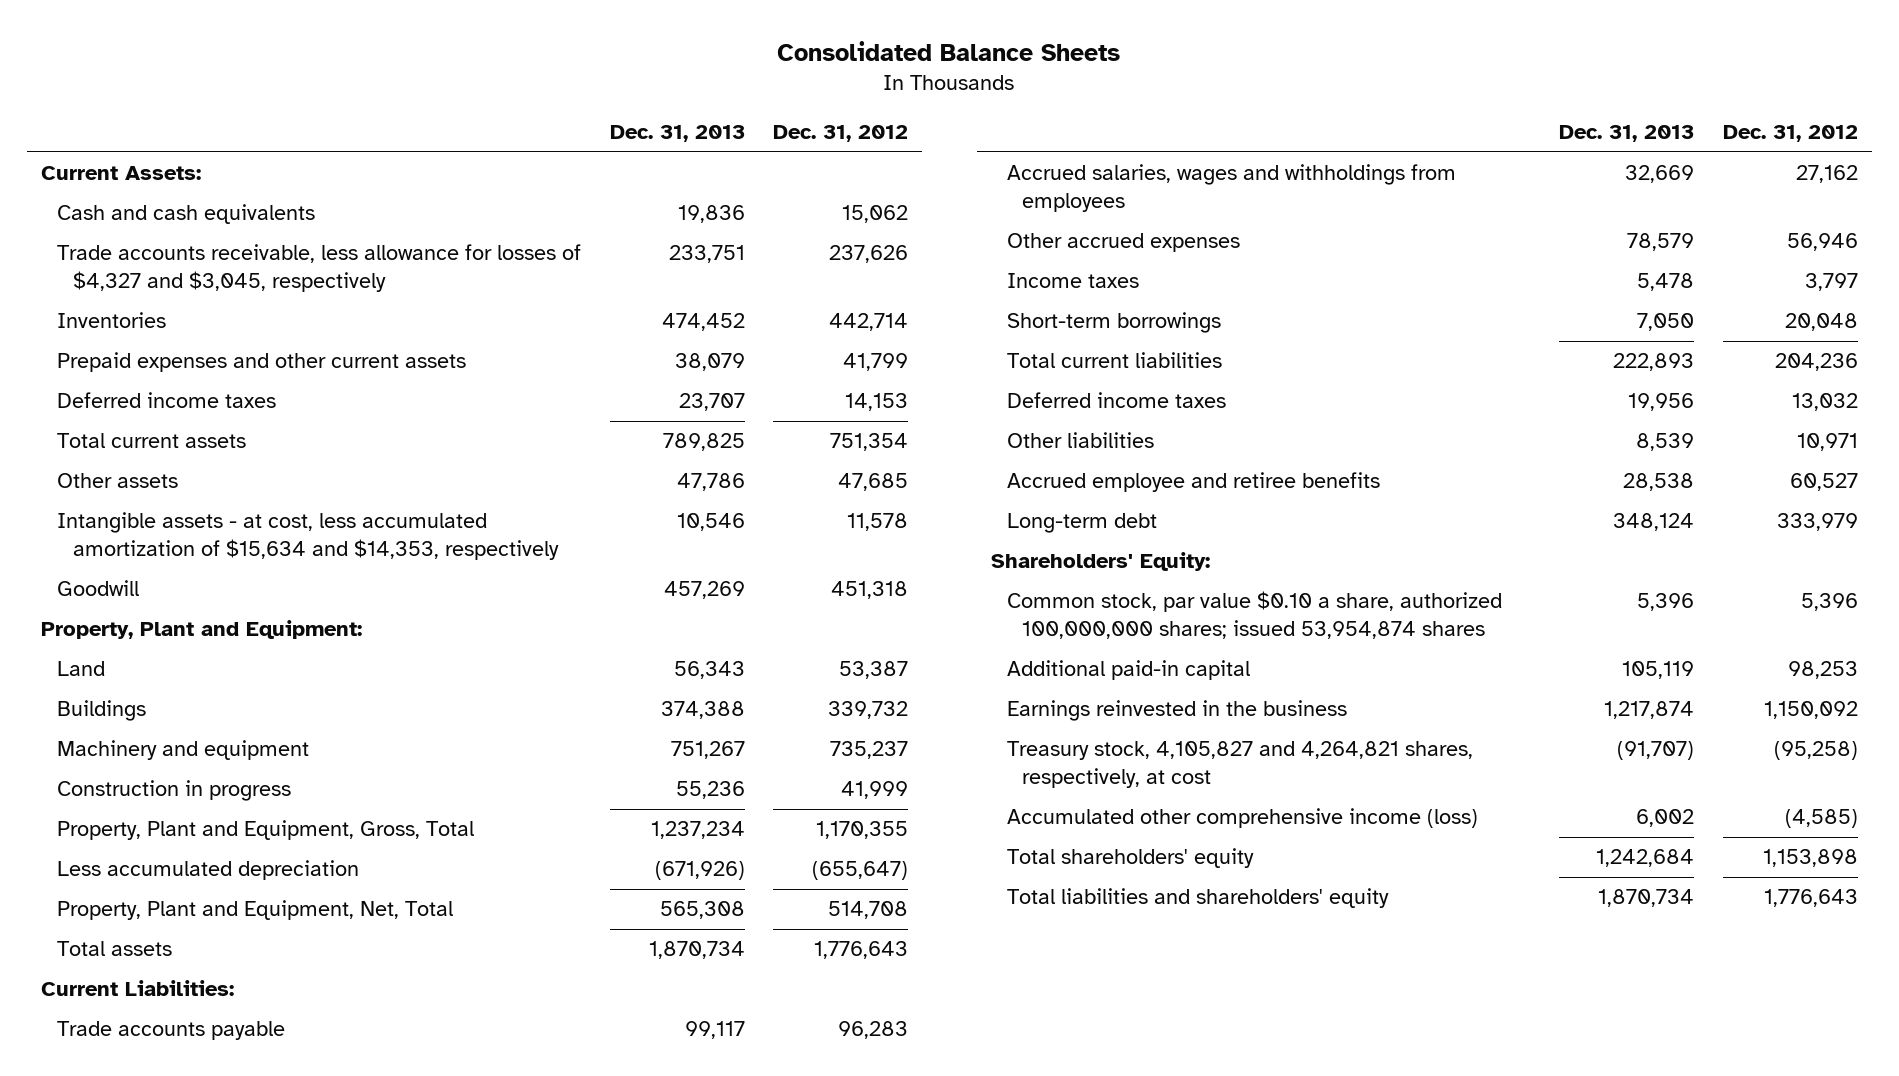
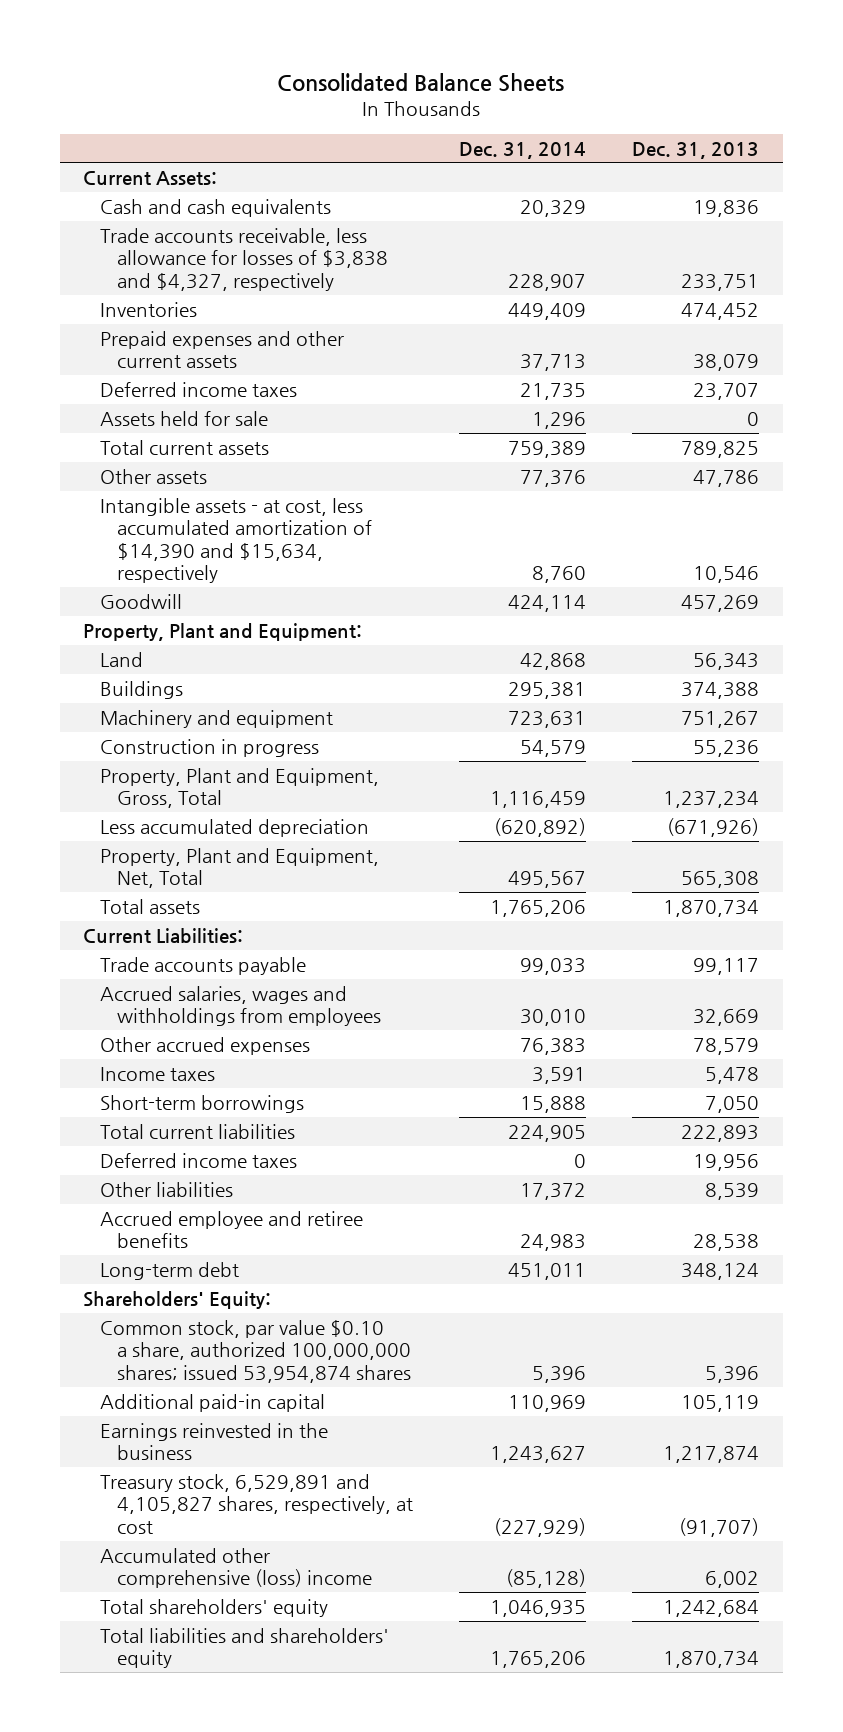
[773,125,909,143] Dec. 31, 2012 -> none
none -> [459,141,587,159] Dec. 31, 2014
[57,244,582,293] Trade accounts receivable, less allowance for losses of $4,327 and $3,045, respectively -> [100,227,389,291] Trade accounts receivable, less allowance for losses of $3,838 and $4,327, respectively
none -> [100,410,269,426] Assets held for sale
[57,512,559,561] Intangible assets - at cost, less accumulated amortization of $15,634 and $14,353, respectively -> [100,497,373,584] Intangible assets - at cost, less accumulated amortization of $14,390 and $15,634, respectively
[1006,741,1473,789] Treasury stock, 4,105,827 and 4,264,821 shares, respectively, at cost -> [100,1473,414,1534] Treasury stock, 6,529,891 and 4,105,827 shares, respectively, at cost
[1006,808,1478,829] Accumulated other comprehensive income (loss) -> [100,1547,373,1589] Accumulated other comprehensive (loss) income

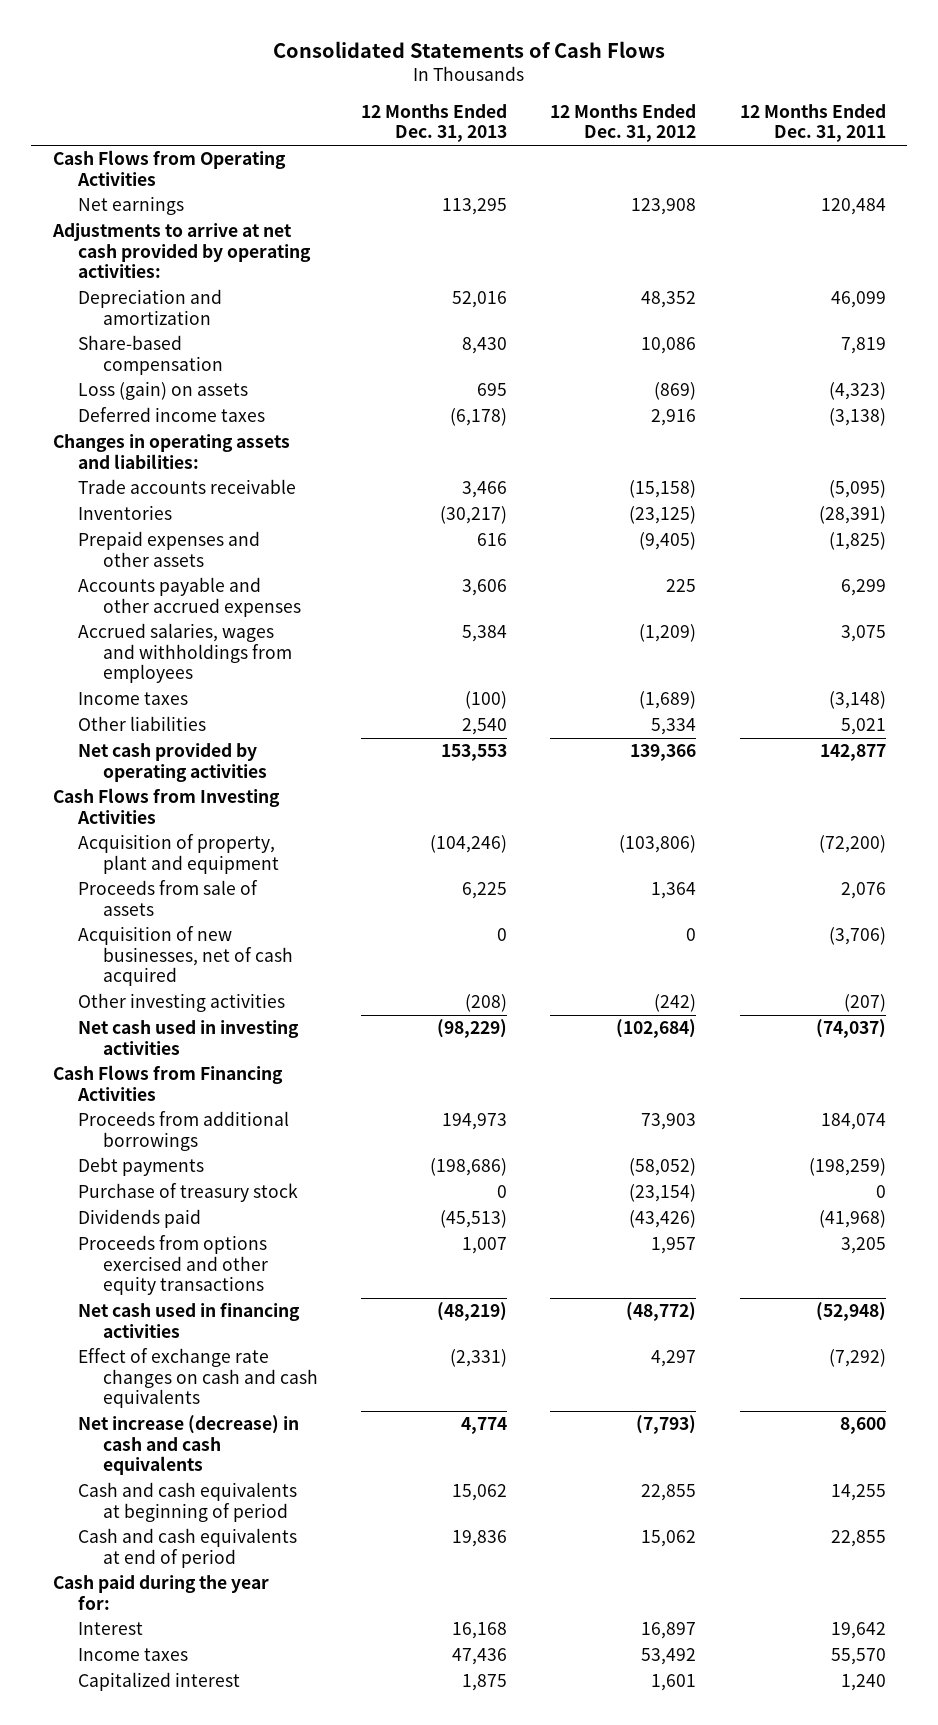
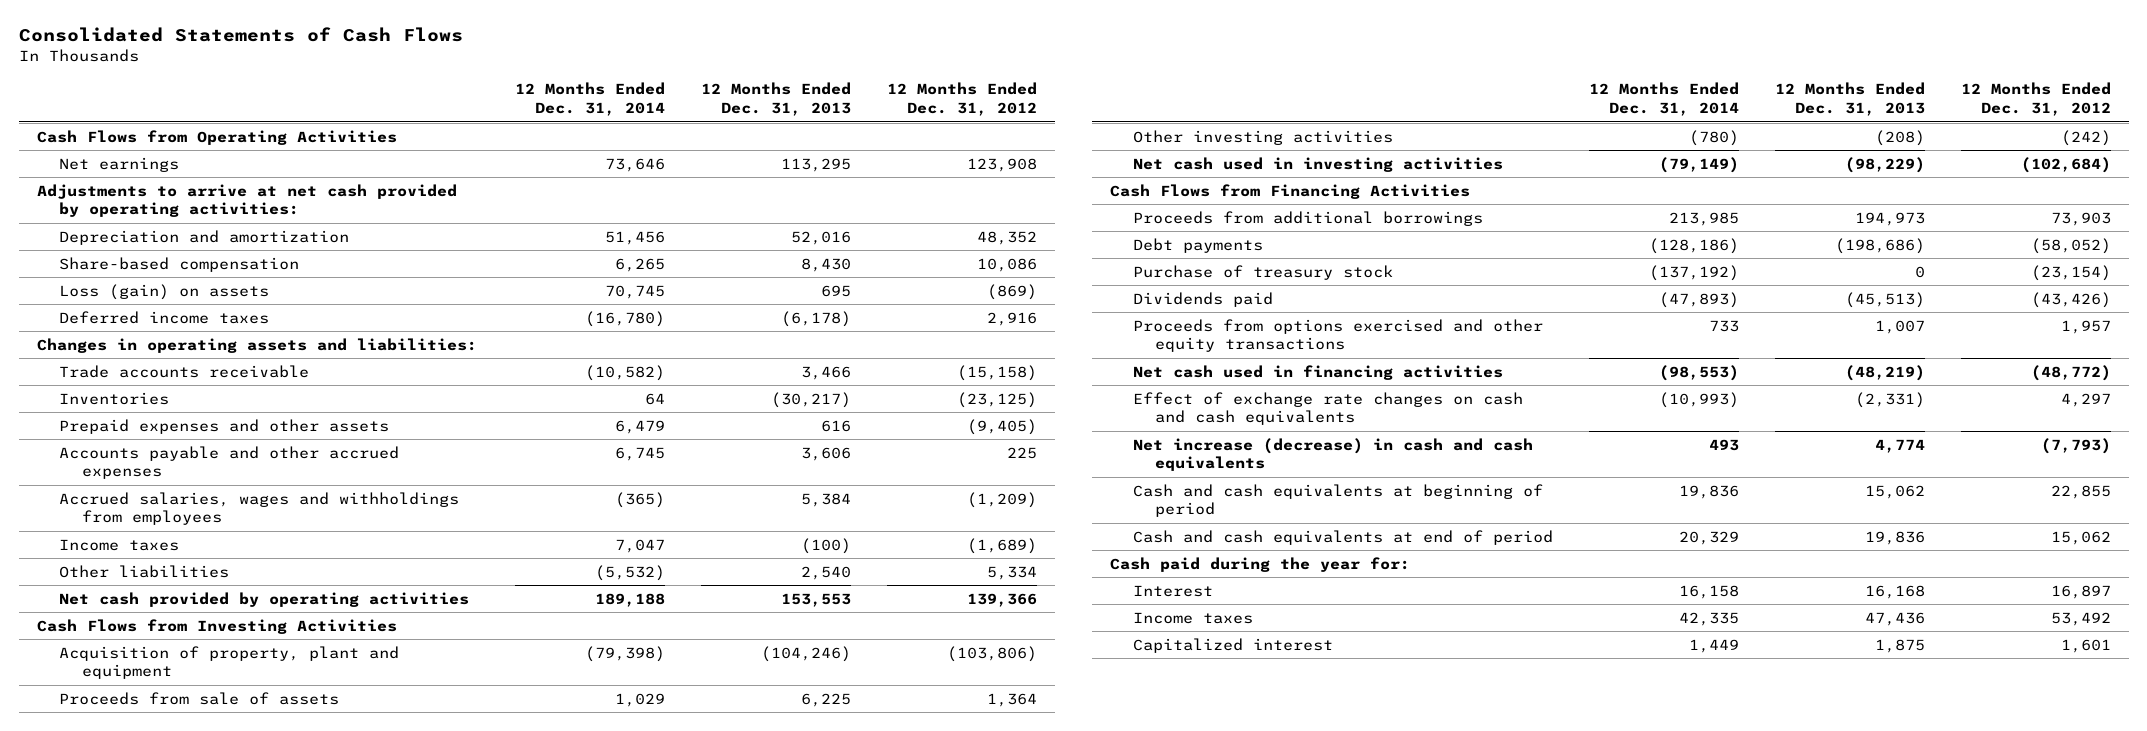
[739,103,886,143] 12 Months Ended Dec. 31, 2011 -> none
none -> [515,82,666,117] 12 Months Ended Dec. 31, 2014
[77,926,294,987] Acquisition of new businesses, net of cash acquired -> none

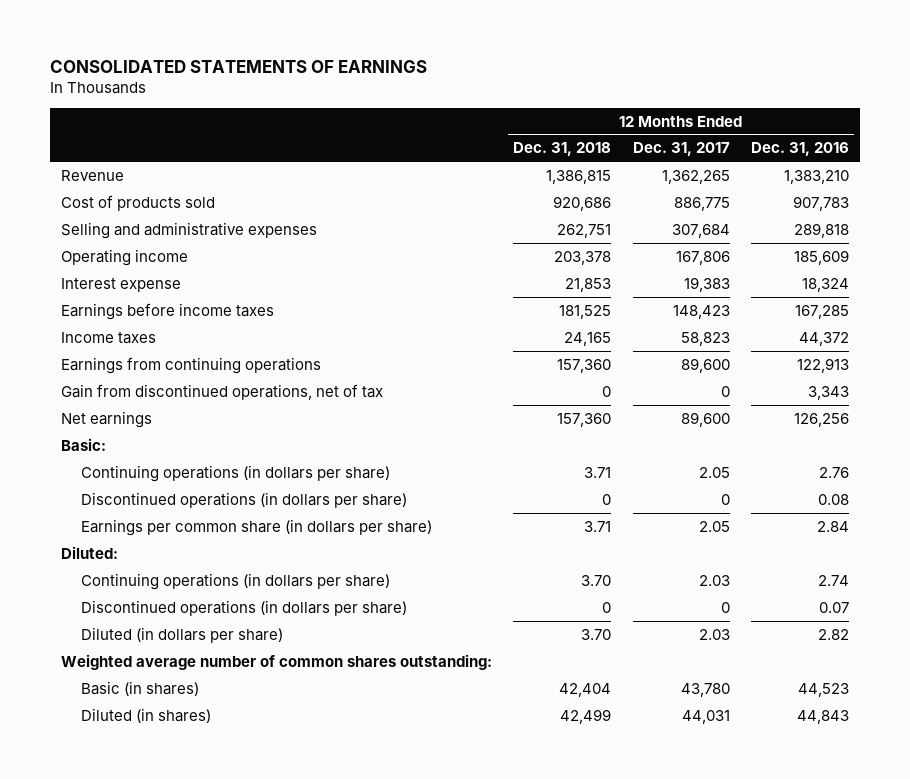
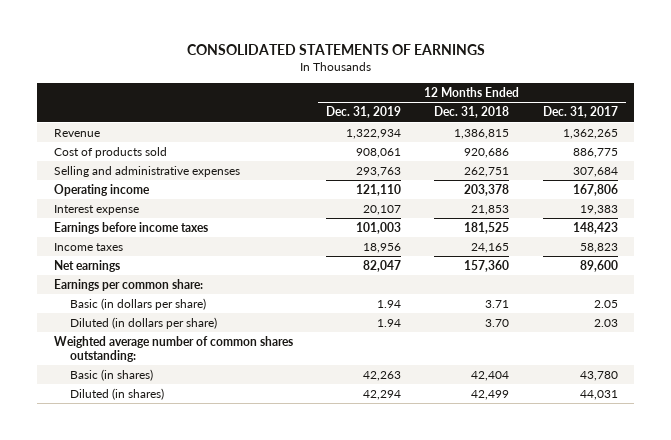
[751,142,850,157] Dec. 31, 2016 -> none
none -> [326,106,402,119] Dec. 31, 2019
[60,356,321,374] Earnings from continuing operations -> none
[60,383,383,400] Gain from discontinued operations, net of tax -> none
[60,437,106,451] Basic: -> none
[80,464,390,482] Continuing operations (in dollars per share) -> none
[80,491,407,508] Discontinued operations (in dollars per share) -> none
[60,545,118,559] Diluted: -> none
[80,572,390,590] Continuing operations (in dollars per share) -> none
[80,599,407,616] Discontinued operations (in dollars per share) -> none
none -> [53,278,203,291] Earnings per common share:
[80,518,432,536] Earnings per common share (in dollars per share) -> [69,297,206,310] Basic (in dollars per share)

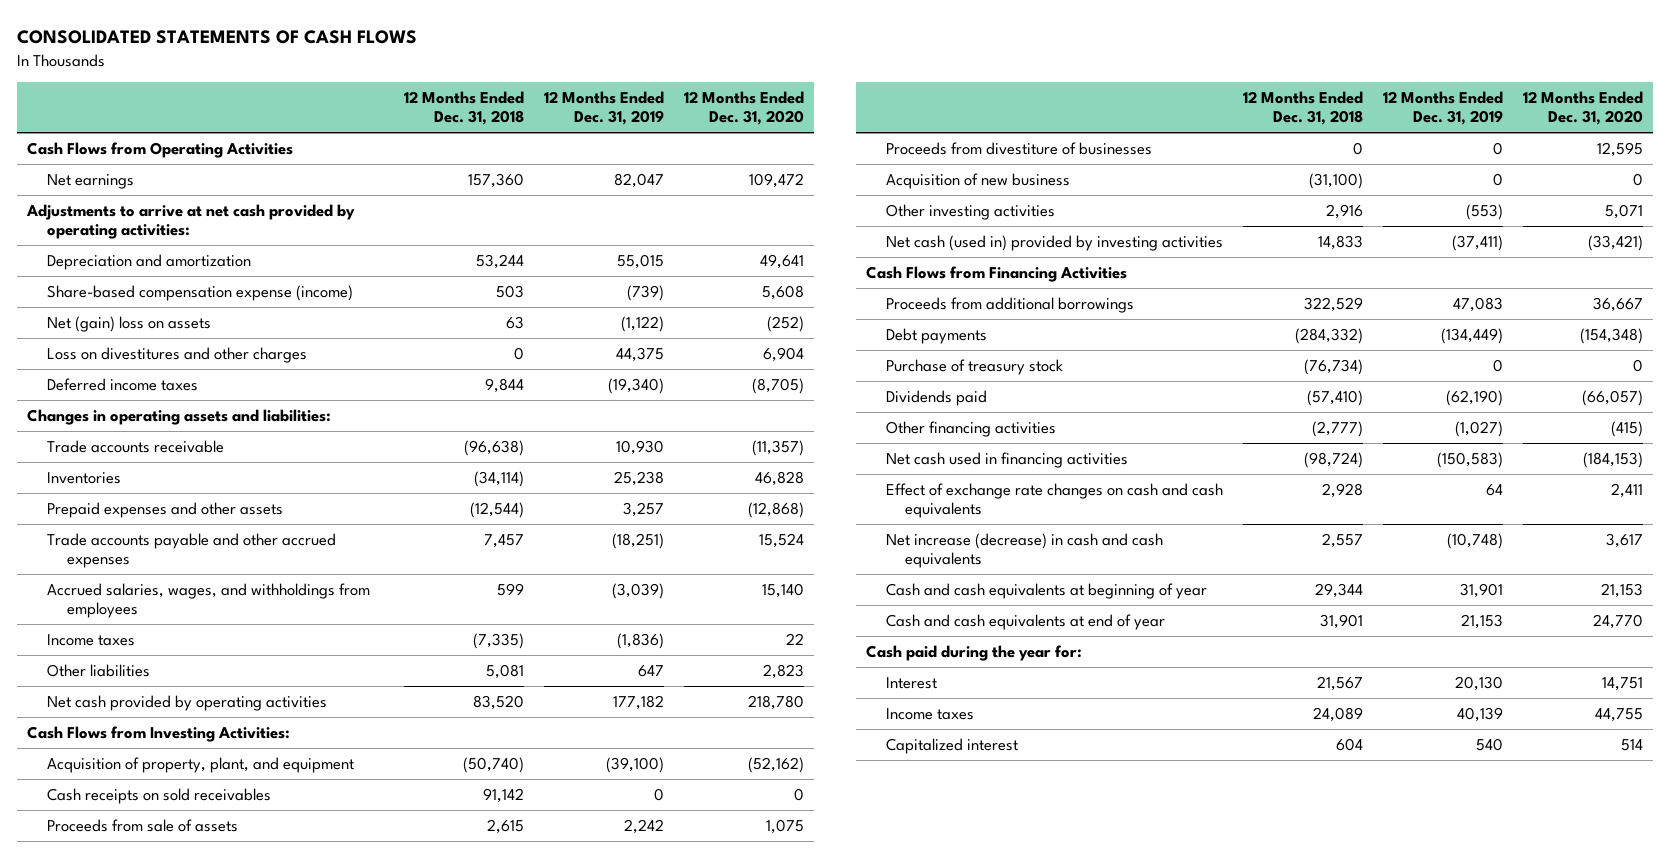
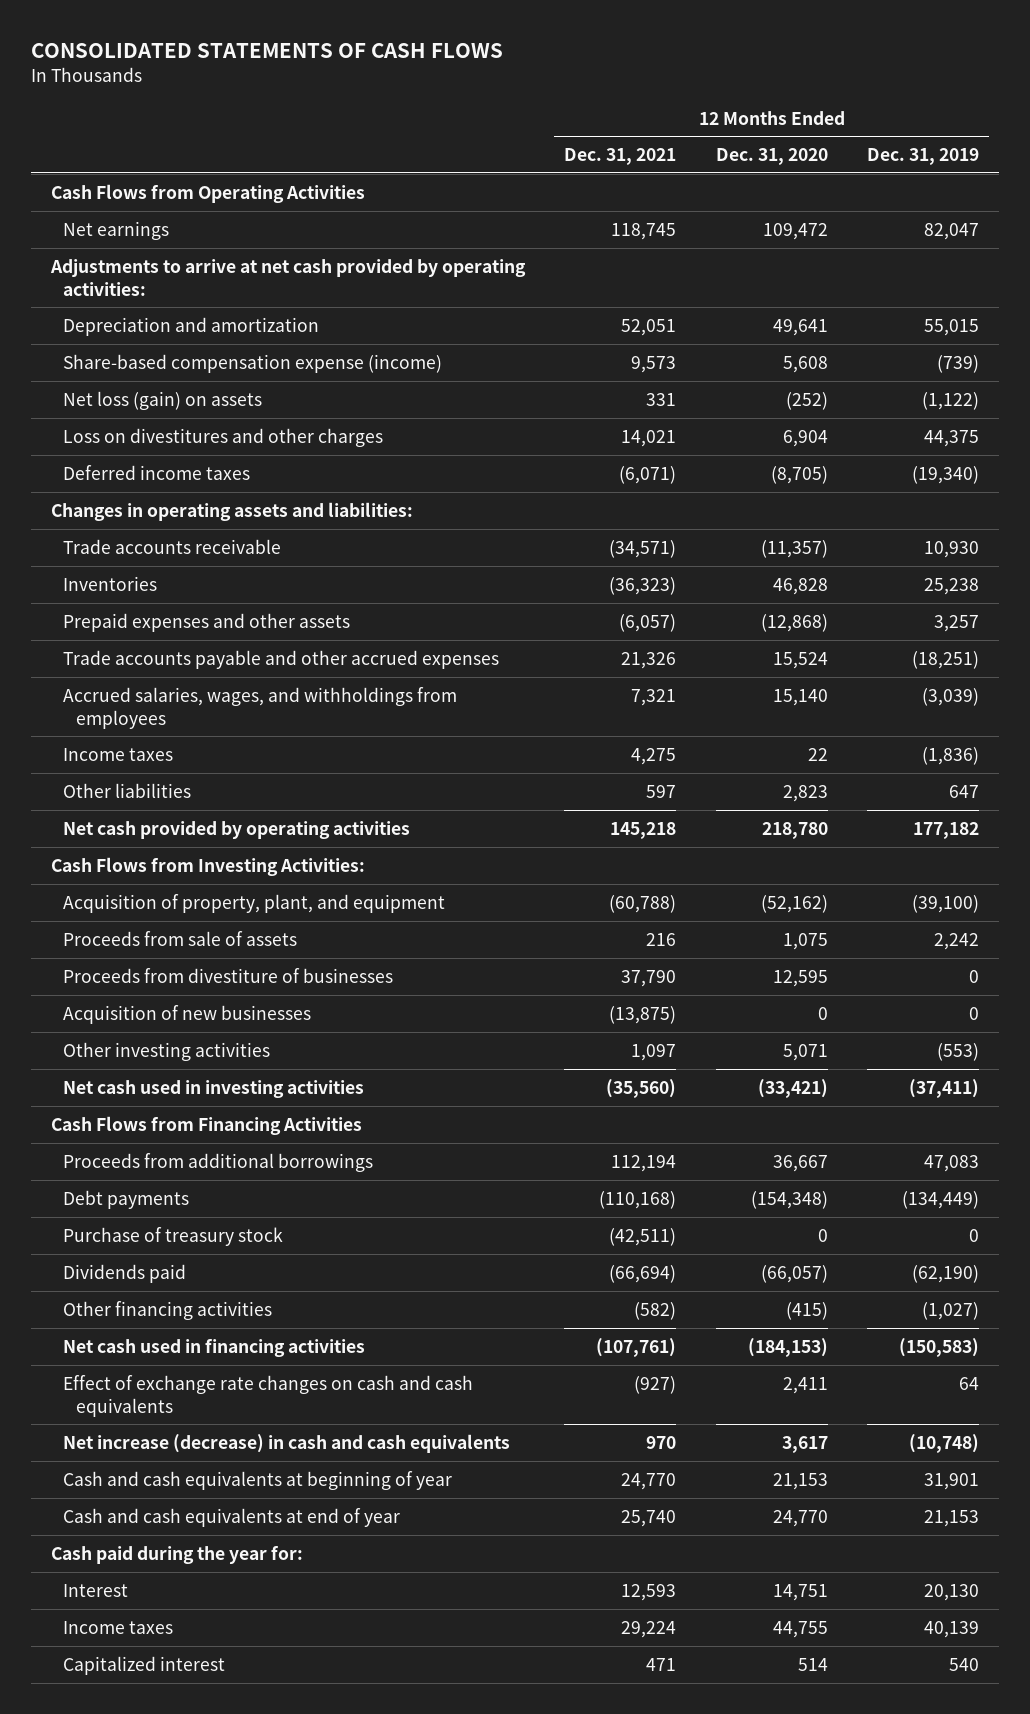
[403,91,524,126] 12 Months Ended Dec. 31, 2018 -> none
none -> [564,148,677,166] Dec. 31, 2021
[46,315,211,332] Net (gain) loss on assets -> [63,390,263,410] Net loss (gain) on assets
[46,787,271,804] Cash receipts on sold receivables -> none
[885,172,1070,189] Acquisition of new business -> [63,1004,312,1024] Acquisition of new businesses
[885,234,1223,251] Net cash (used in) provided by investing activities -> [63,1079,365,1098] Net cash used in investing activities

